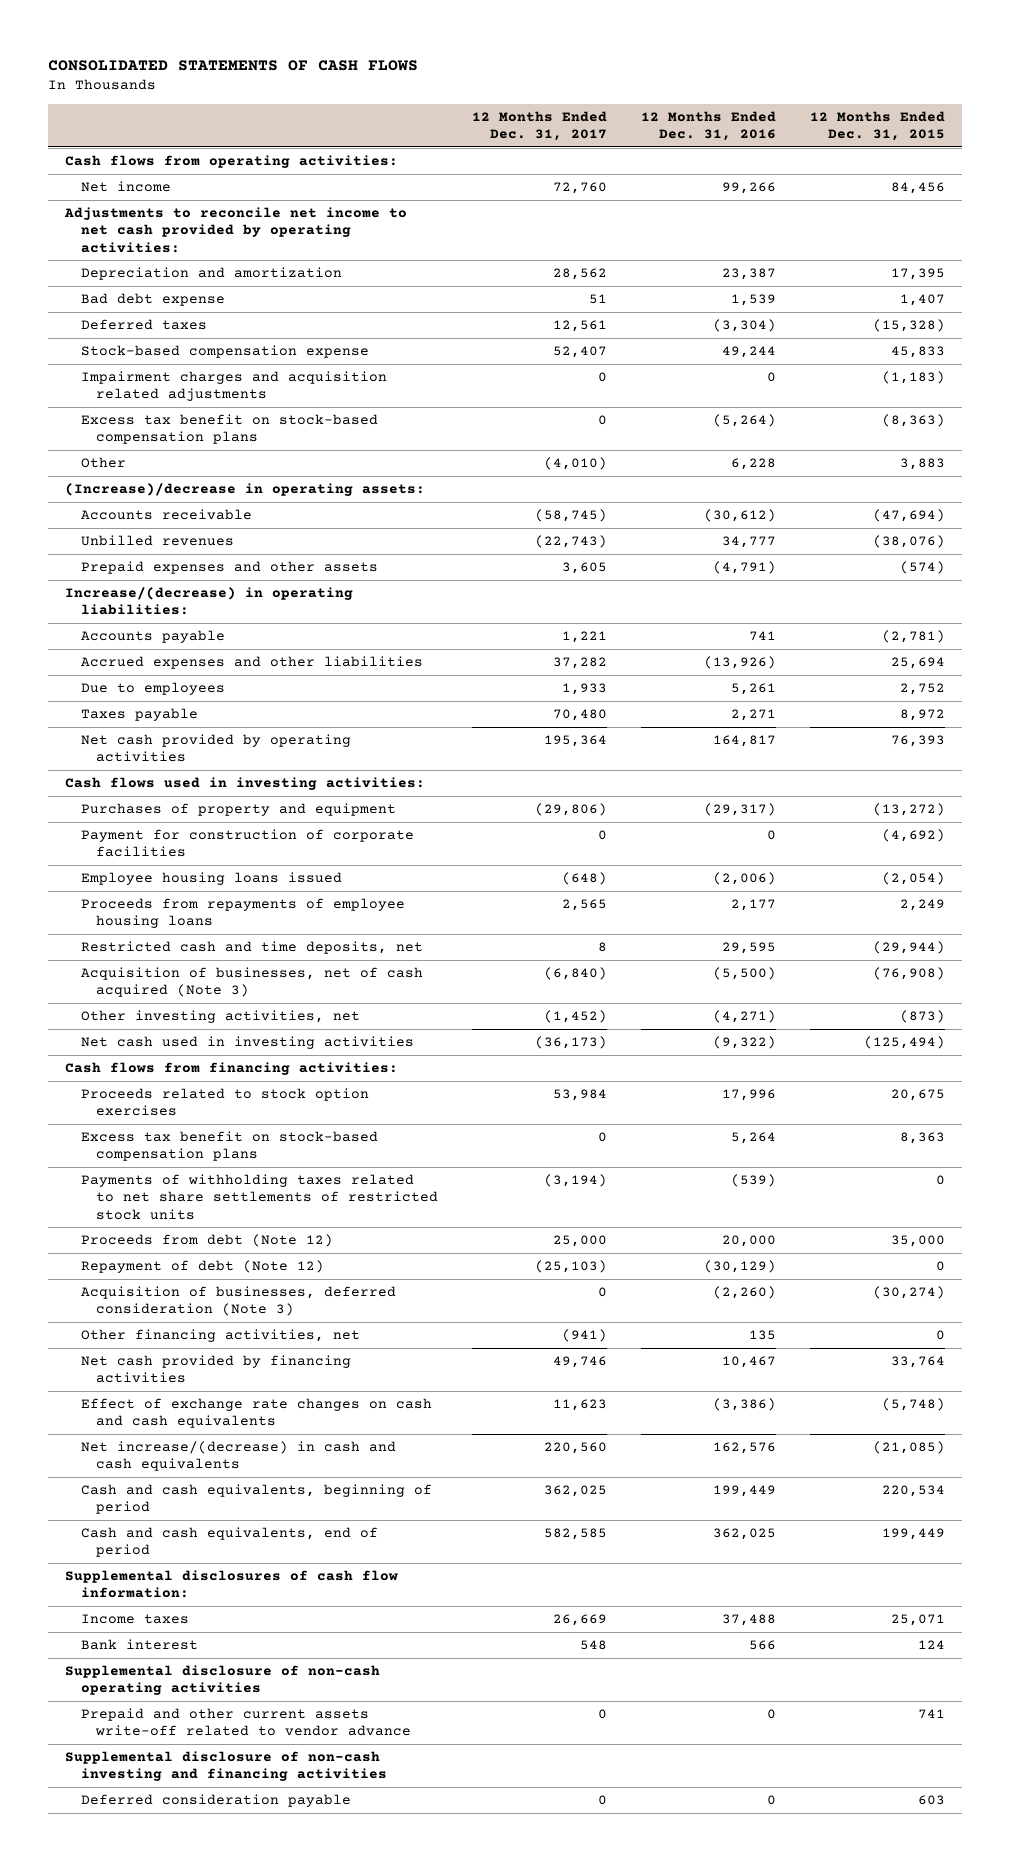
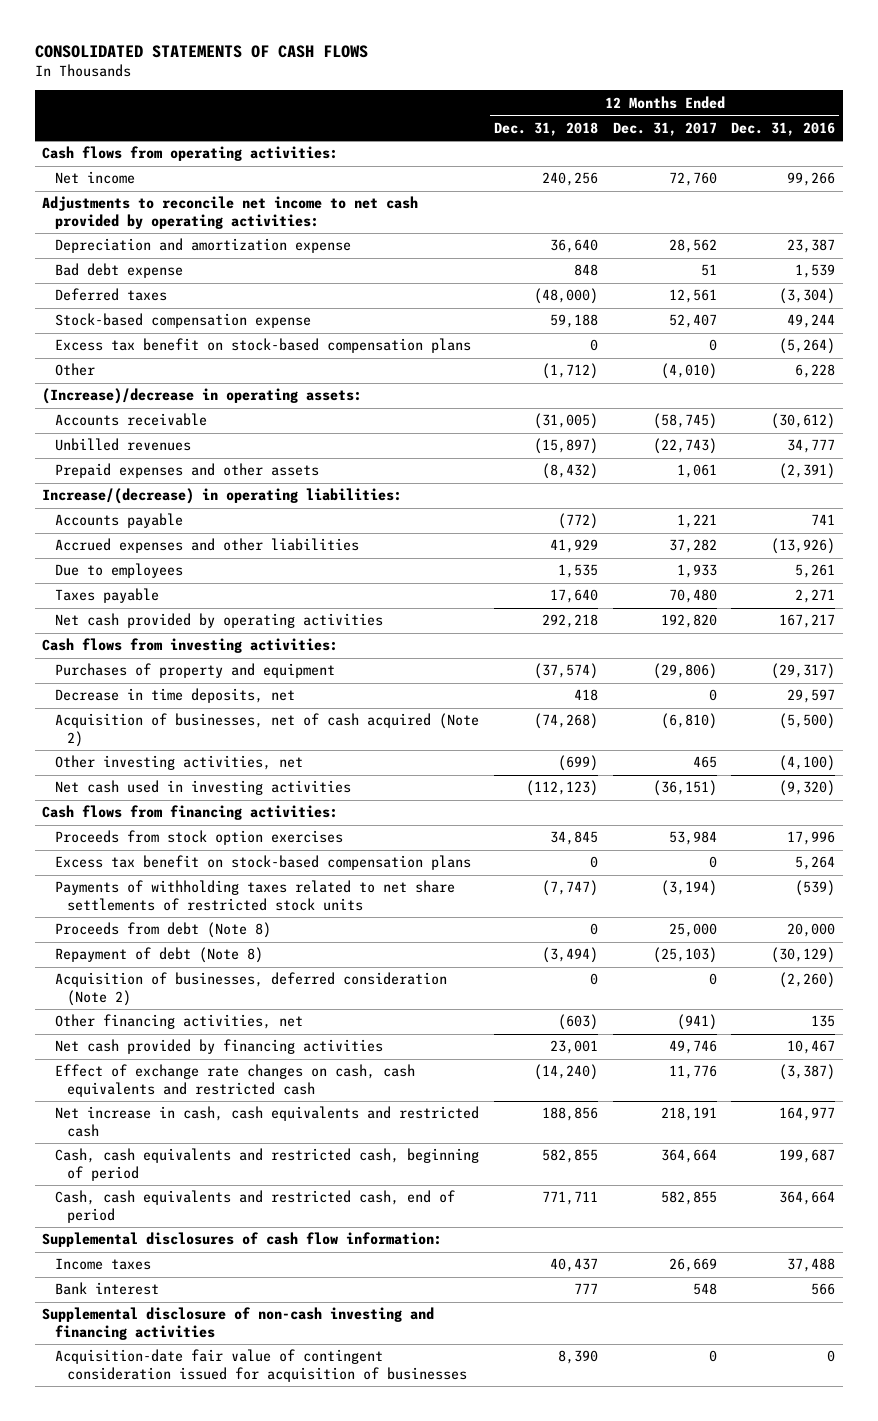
[810,110,946,141] 12 Months Ended Dec. 31, 2015 -> none
none -> [493,121,598,136] Dec. 31, 2018
[80,266,342,280] Depreciation and amortization -> [54,238,351,254] Depreciation and amortization expense
[80,370,387,402] Impairment charges and acquisition related adjustments -> none
[562,561,608,574] 3,605 -> [676,464,717,479] 1,061
[713,560,777,574] (4,791) -> [779,463,836,480] (2,391)
[544,734,608,747] 195,364 -> [660,614,717,629] 192,820
[713,734,777,747] 164,817 -> [779,614,836,629] 167,217
[64,776,425,790] Cash flows used in investing activities: -> [42,638,339,654] Cash flows from investing activities:
[80,828,414,858] Payment for construction of corporate facilities -> none
[80,871,342,885] Employee housing loans issued -> none
[80,897,405,929] Proceeds from repayments of employee housing loans -> none
[80,940,423,954] Restricted cash and time deposits, net -> none
none -> [54,688,295,704] Decrease in time deposits, net
[80,966,423,998] Acquisition of businesses, net of cash acquired (Note 3) -> [54,713,479,747] Acquisition of businesses, net of cash acquired (Note 2)
[544,966,608,980] (6,840) -> [660,713,717,730] (6,810)
[544,1009,608,1023] (1,452) -> [692,756,717,769] 465
[713,1009,777,1023] (4,271) -> [779,755,836,772] (4,100)
[535,1035,608,1049] (36,173) -> [652,780,717,797] (36,151)
[713,1035,777,1049] (9,322) -> [779,780,836,797] (9,320)
[80,1087,369,1117] Proceeds related to stock option exercises -> [54,830,343,846] Proceeds from stock option exercises
[80,1233,333,1247] Proceeds from debt (Note 12) -> [54,922,271,939] Proceeds from debt (Note 8)
[80,1259,324,1273] Repayment of debt (Note 12) -> [54,947,263,964] Repayment of debt (Note 8)
[80,1285,396,1317] Acquisition of businesses, deferred consideration (Note 3) -> [54,972,447,1006] Acquisition of businesses, deferred consideration (Note 2)
[80,1397,432,1429] Effect of exchange rate changes on cash and cash equivalents -> [54,1064,415,1097] Effect of exchange rate changes on cash, cash equivalents and restricted cash
[553,1398,608,1411] 11,623 -> [668,1065,717,1080] 11,776
[713,1397,777,1411] (3,386) -> [779,1064,836,1081] (3,387)
[80,1440,396,1472] Net increase/(decrease) in cash and cash equivalents -> [54,1106,479,1137] Net increase in cash, cash equivalents and restricted cash
[544,1441,608,1454] 220,560 -> [660,1107,717,1122] 218,191
[713,1441,777,1454] 162,576 -> [779,1107,836,1122] 164,977
[80,1483,432,1515] Cash and cash equivalents, beginning of period -> [54,1148,479,1181] Cash, cash equivalents and restricted cash, beginning of period
[544,1484,608,1497] 362,025 -> [660,1149,717,1164] 364,664
[713,1484,777,1497] 199,449 -> [779,1149,836,1164] 199,687
[80,1526,378,1558] Cash and cash equivalents, end of period -> [54,1190,455,1223] Cash, cash equivalents and restricted cash, end of period
[544,1527,608,1540] 582,585 -> [660,1191,717,1206] 582,855
[713,1527,777,1540] 362,025 -> [779,1191,836,1206] 364,664
[64,1664,380,1696] Supplemental disclosure of non-cash operating activities -> none
[80,1707,412,1737] Prepaid and other current assets write-off related to vendor advance -> none
[80,1793,351,1807] Deferred consideration payable -> none
none -> [54,1349,468,1382] Acquisition-date fair value of contingent consideration issued for acquisition of businesses

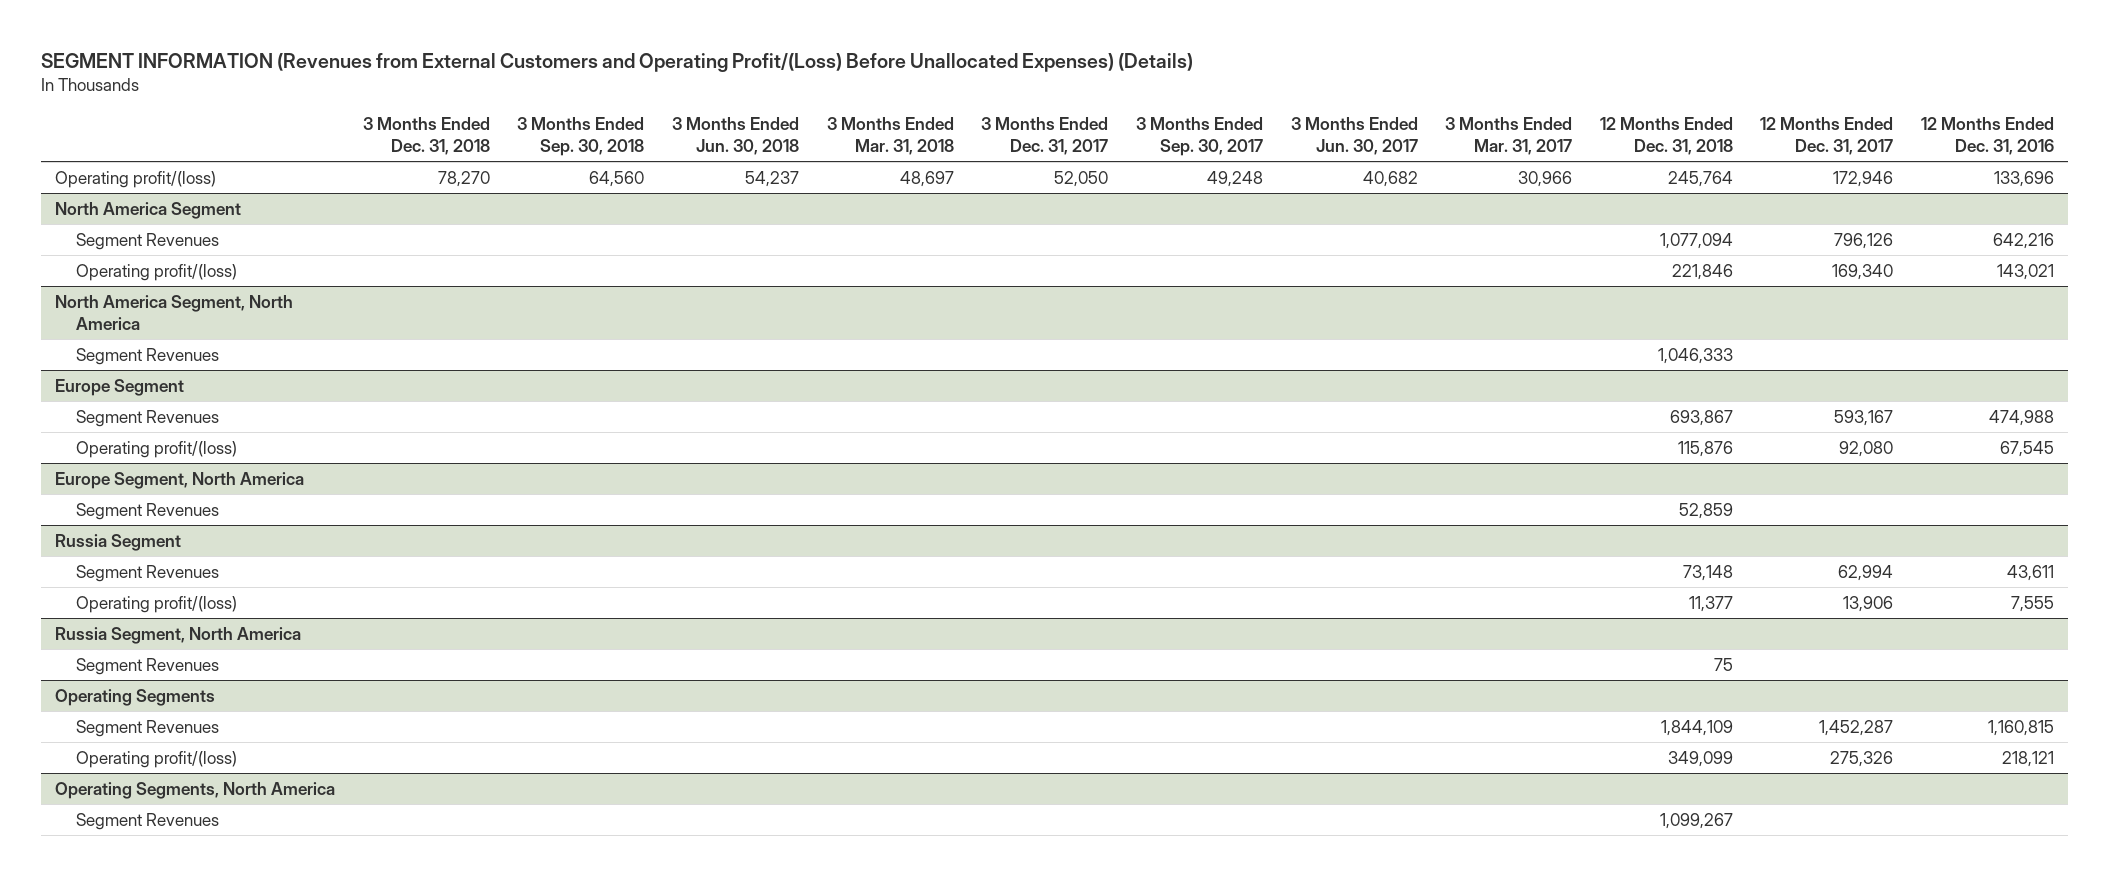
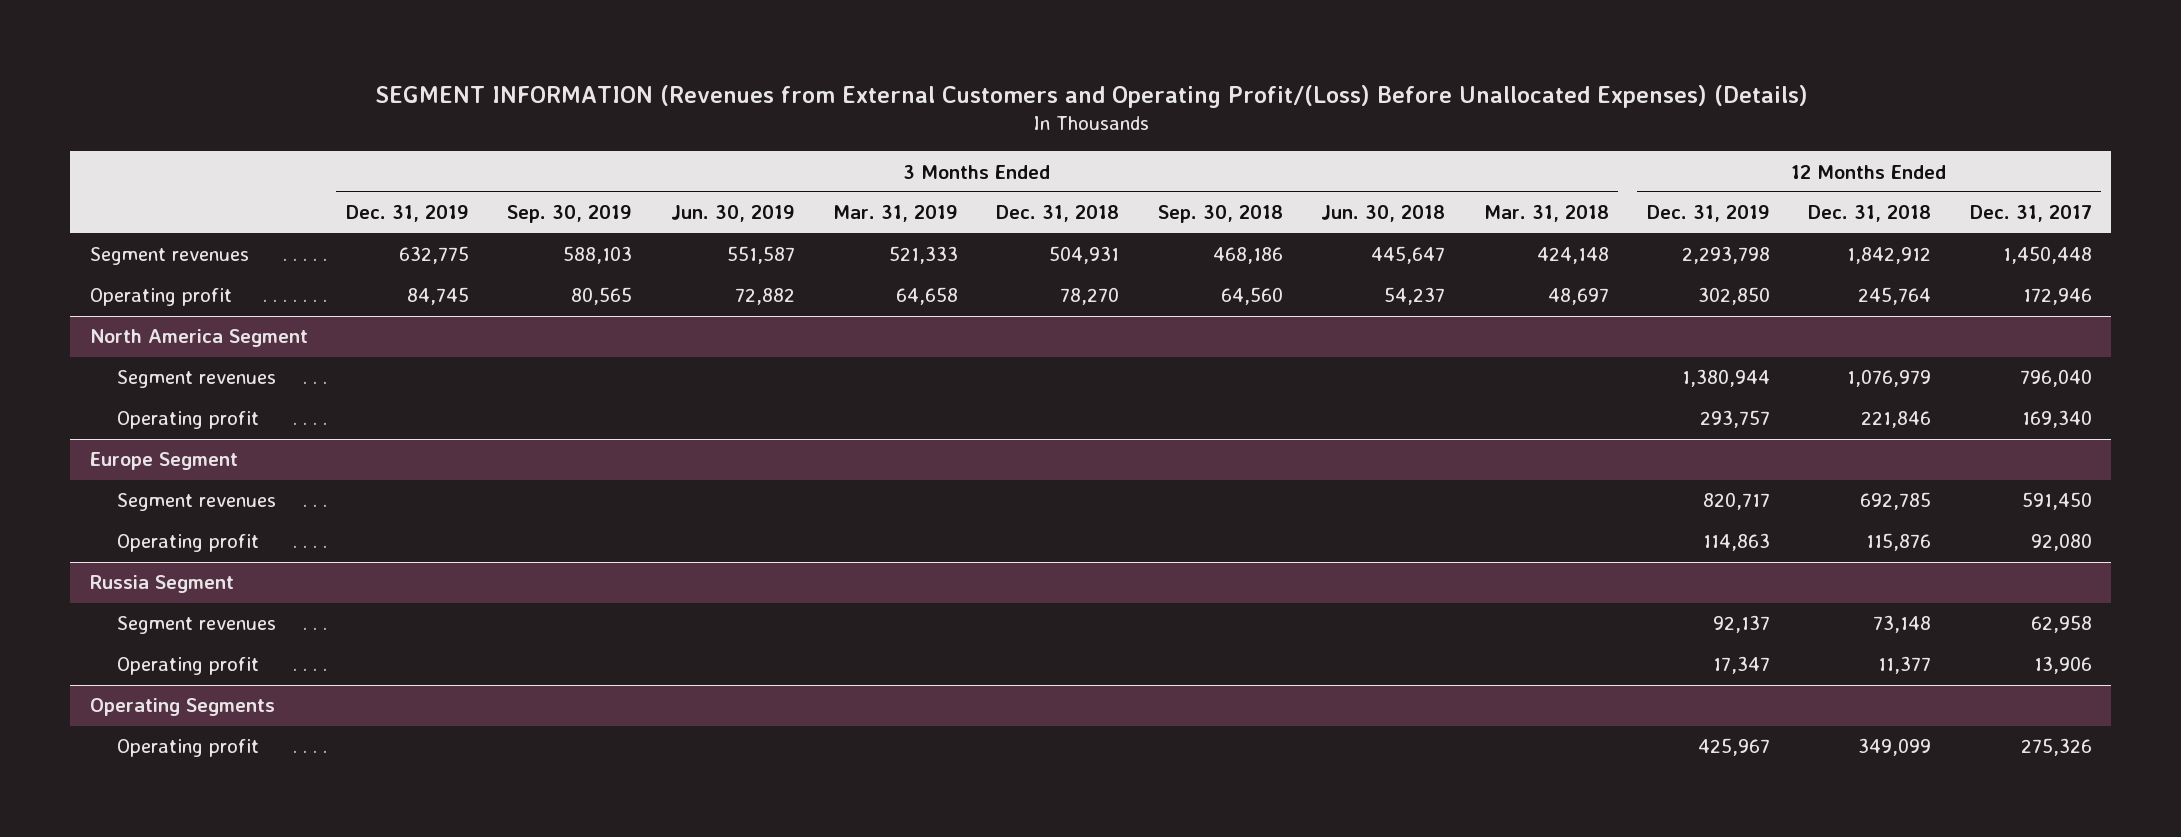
[981,117,1109,155] 3 Months Ended Dec. 31, 2017 -> none
[1135,117,1263,156] 3 Months Ended Sep. 30, 2017 -> none
[1290,117,1418,155] 3 Months Ended Jun. 30, 2017 -> none
[1445,117,1573,155] 3 Months Ended Mar. 31, 2017 -> none
[1921,117,2055,155] 12 Months Ended Dec. 31, 2016 -> none
none -> [345,205,469,223] Dec. 31, 2019
none -> [507,205,633,224] Sep. 30, 2019
none -> [670,205,795,223] Jun. 30, 2019
none -> [833,205,959,223] Mar. 31, 2019
none -> [1647,205,1771,223] Dec. 31, 2019
none -> [89,247,249,266] Segment revenues
[55,170,217,188] Operating profit/(loss) -> [89,288,232,307] Operating profit
[55,294,294,330] North America Segment, North America -> none
[76,347,220,365] Segment Revenues -> none
[76,232,220,250] Segment Revenues -> [116,370,276,389] Segment revenues
[1659,232,1733,249] 1,077,094 -> [1847,369,1932,388] 1,076,979
[1834,232,1894,249] 796,126 -> [2019,369,2092,388] 796,040
[76,263,238,281] Operating profit/(loss) -> [116,411,259,430] Operating profit
[55,471,305,489] Europe Segment, North America -> none
[76,502,220,520] Segment Revenues -> none
[76,409,220,427] Segment Revenues -> [116,493,276,512] Segment revenues
[1669,409,1733,426] 693,867 -> [1860,492,1932,511] 692,785
[1834,409,1894,426] 593,167 -> [2021,492,2092,511] 591,450
[76,440,238,458] Operating profit/(loss) -> [116,534,259,553] Operating profit
[55,626,302,644] Russia Segment, North America -> none
[76,657,220,675] Segment Revenues -> none
[76,564,220,582] Segment Revenues -> [116,616,276,635] Segment revenues
[1838,564,1894,581] 62,994 -> [2030,615,2092,634] 62,958
[76,595,238,613] Operating profit/(loss) -> [116,657,259,676] Operating profit
[76,719,220,737] Segment Revenues -> none
[55,781,336,799] Operating Segments, North America -> none
[76,812,220,830] Segment Revenues -> none
[76,750,238,768] Operating profit/(loss) -> [116,739,259,758] Operating profit

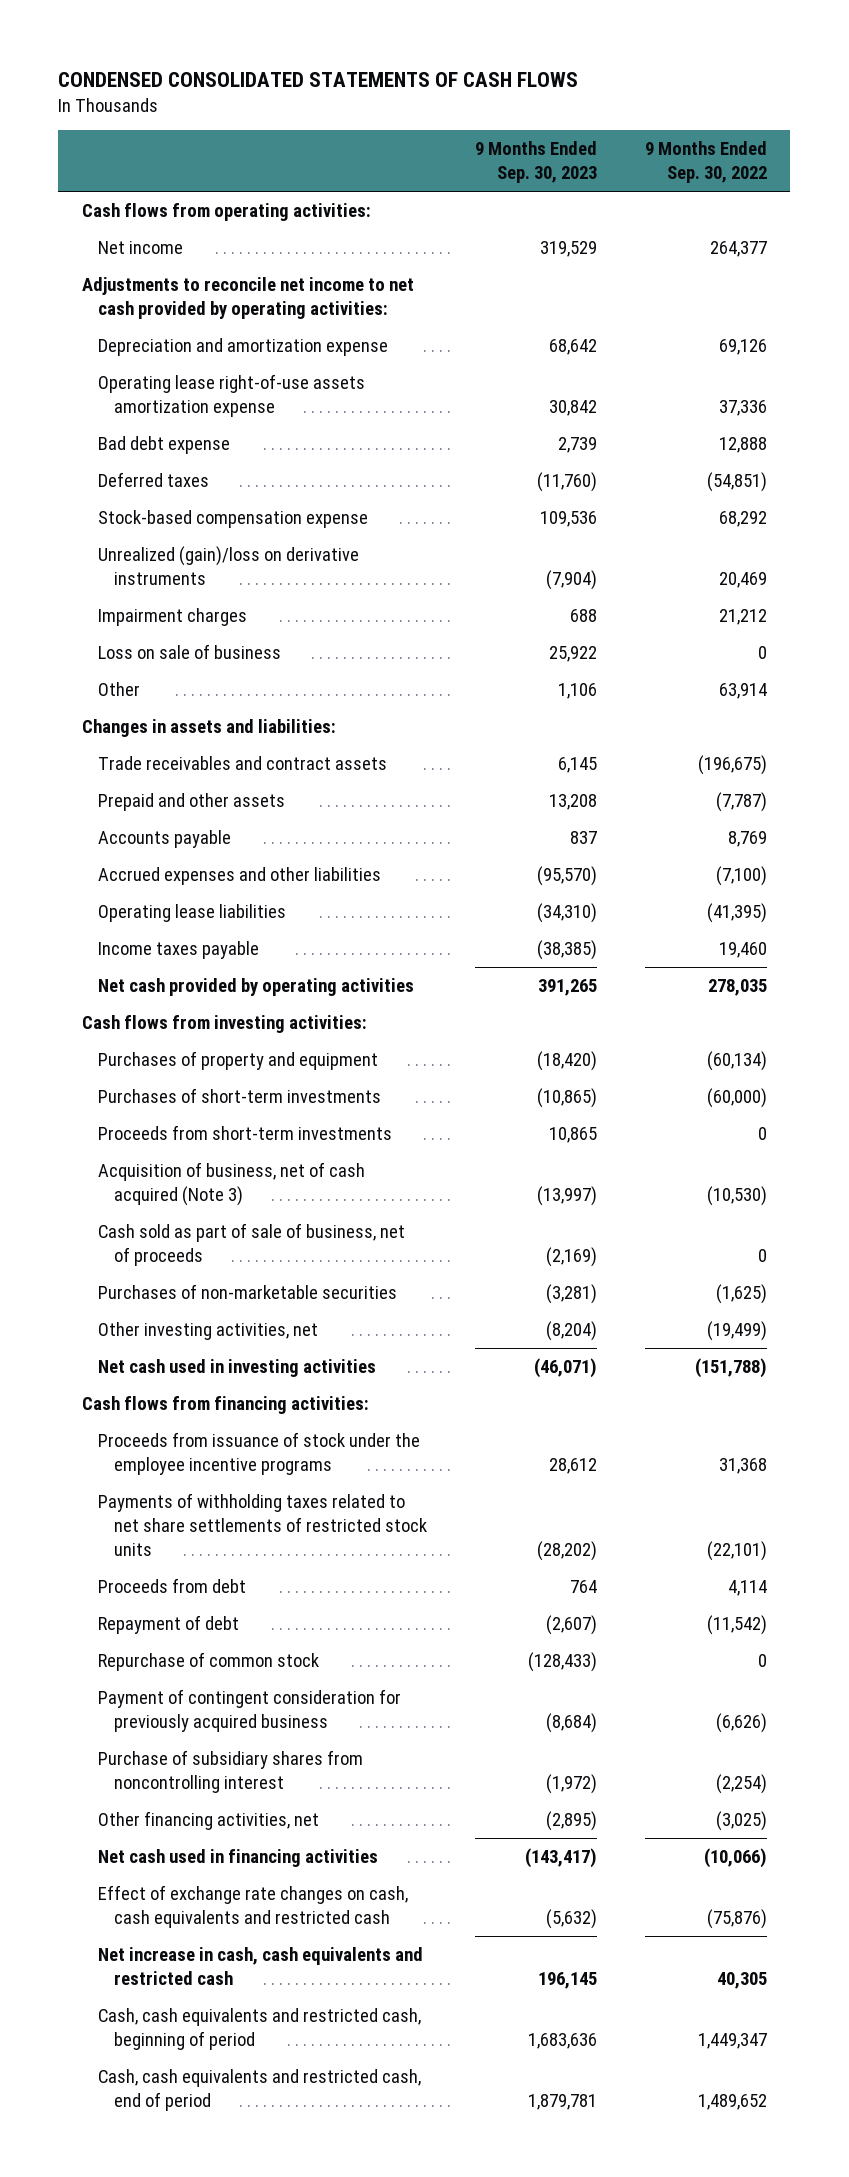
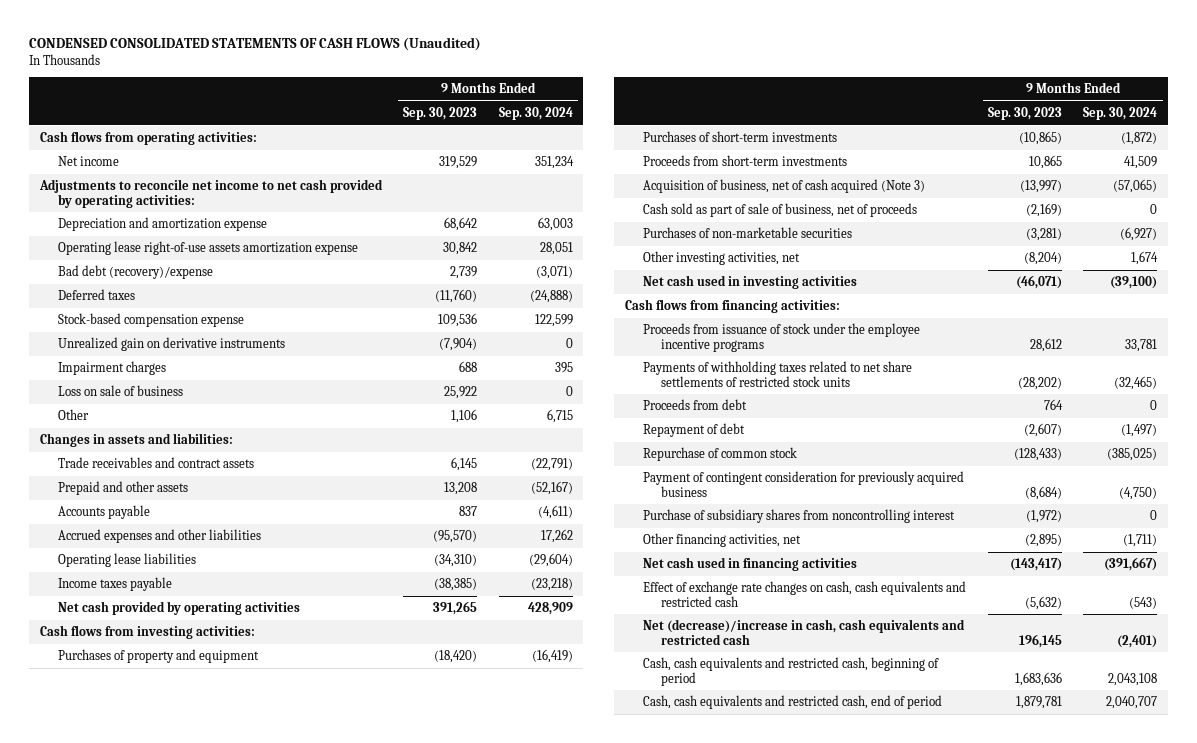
[58,72,579,88] CONDENSED CONSOLIDATED STATEMENTS OF CASH FLOWS -> [29,37,482,52] CONDENSED CONSOLIDATED STATEMENTS OF CASH FLOWS (Unaudited)
[644,141,767,184] 9 Months Ended Sep. 30, 2022 -> none
none -> [498,106,573,120] Sep. 30, 2024
[98,435,231,454] Bad debt expense -> [57,265,213,280] Bad debt (recovery)/expense
[98,545,360,585] Unrealized (gain)/loss on derivative instruments -> [57,337,285,352] Unrealized gain on derivative instruments
[98,1946,424,1985] Net increase in cash, cash equivalents and restricted cash -> [642,619,965,645] Net (decrease)/increase in cash, cash equivalents and restricted cash

